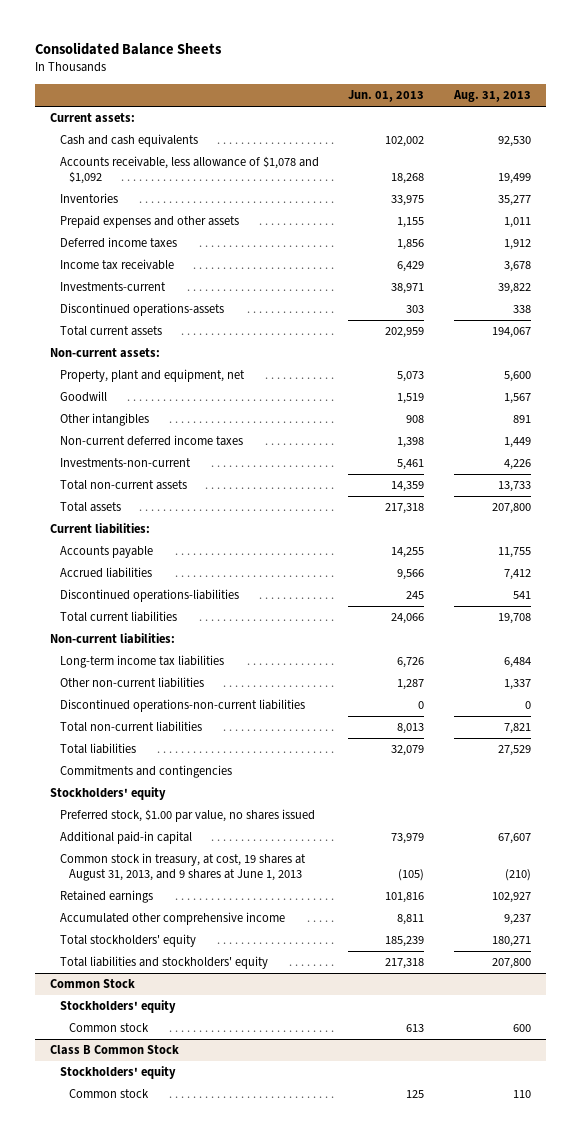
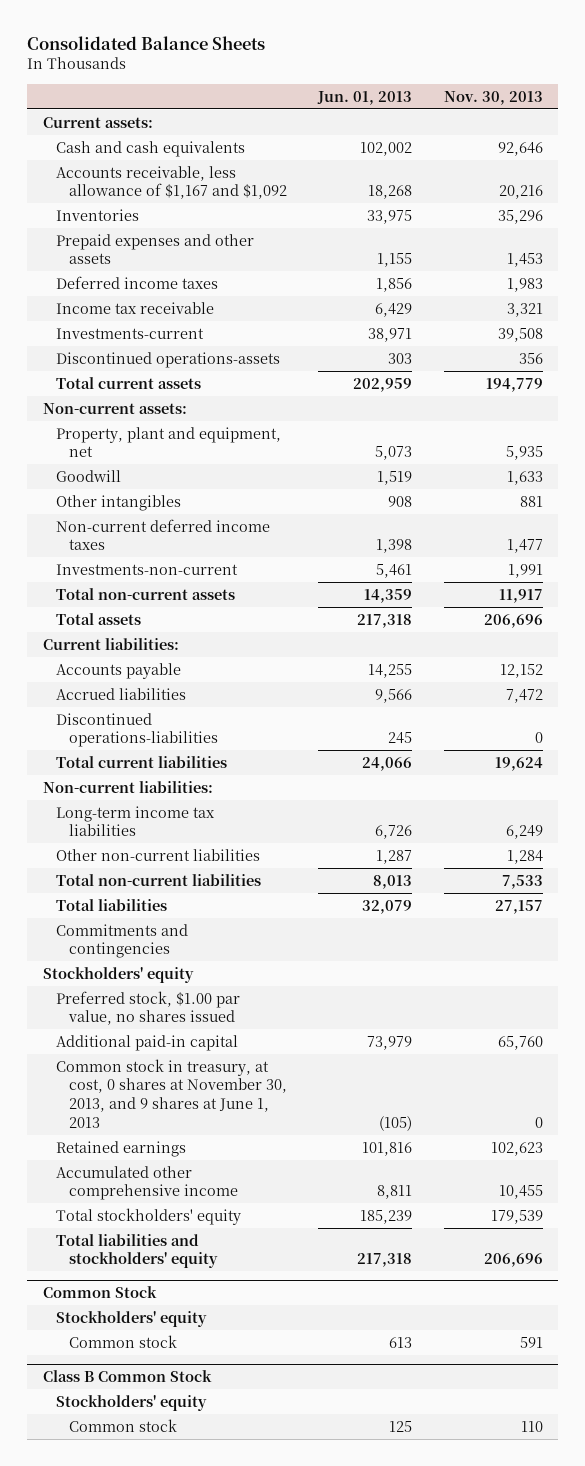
[453,90,532,103] Aug. 31, 2013 -> none
none -> [443,90,543,105] Nov. 30, 2013
[59,156,319,184] Accounts receivable, less allowance of $1,078 and $1,092 -> [56,165,288,200] Accounts receivable, less allowance of $1,167 and $1,092
[59,699,305,713] Discontinued operations-non-current liabilities -> none
[59,853,306,881] Common stock in treasury, at cost, 19 shares at August 31, 2013, and 9 shares at June 1, 2013 -> [56,1058,288,1128] Common stock in treasury, at cost, 0 shares at November 30, 2013, and 9 shares at June 1, 2013

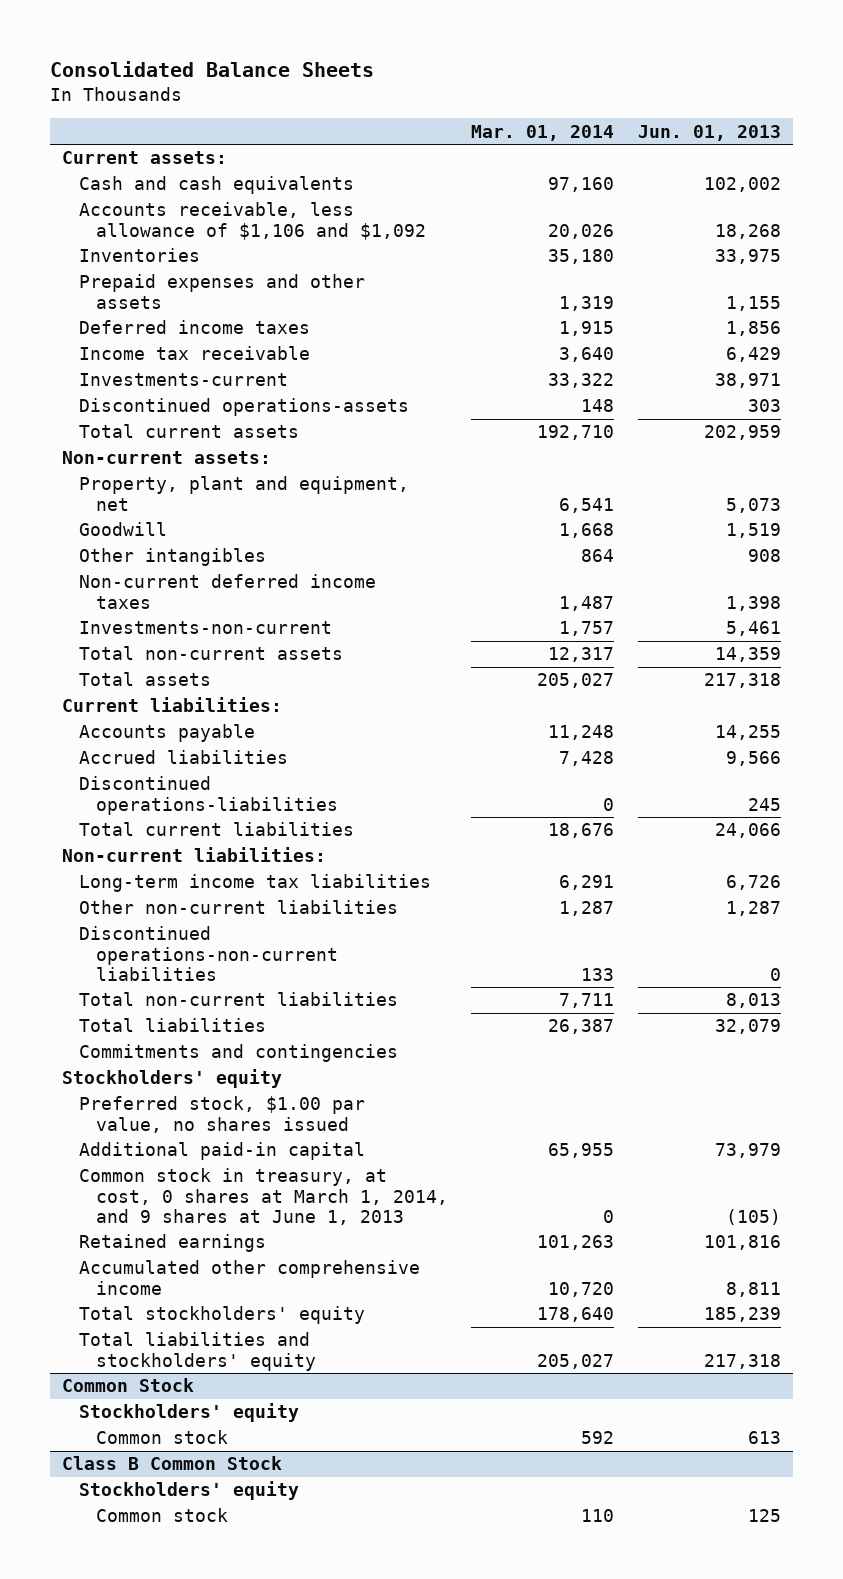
[443,90,543,105] Nov. 30, 2013 -> none
none -> [471,124,615,141] Mar. 01, 2014
[56,165,288,200] Accounts receivable, less allowance of $1,167 and $1,092 -> [78,202,426,240] Accounts receivable, less allowance of $1,106 and $1,092
none -> [78,926,338,981] Discontinued operations-non-current liabilities
[56,1058,288,1128] Common stock in treasury, at cost, 0 shares at November 30, 2013, and 9 shares at June 1, 2013 -> [78,1168,448,1225] Common stock in treasury, at cost, 0 shares at March 1, 2014, and 9 shares at June 1, 2013

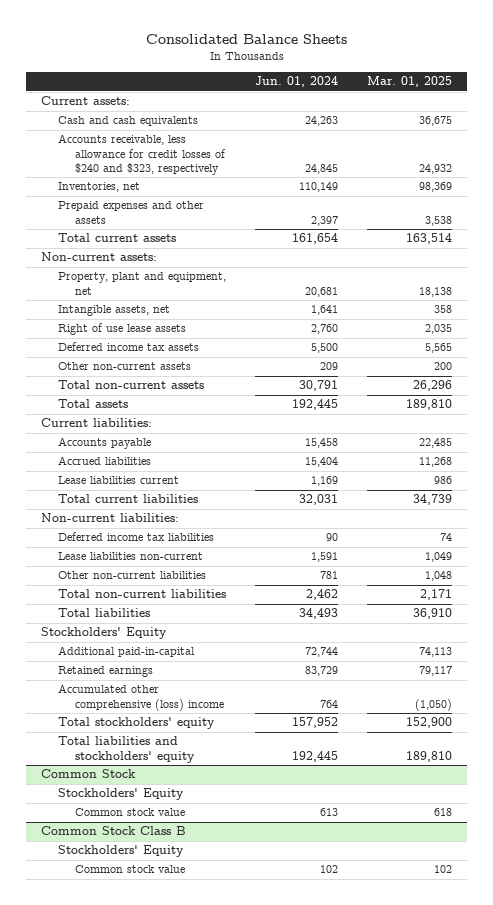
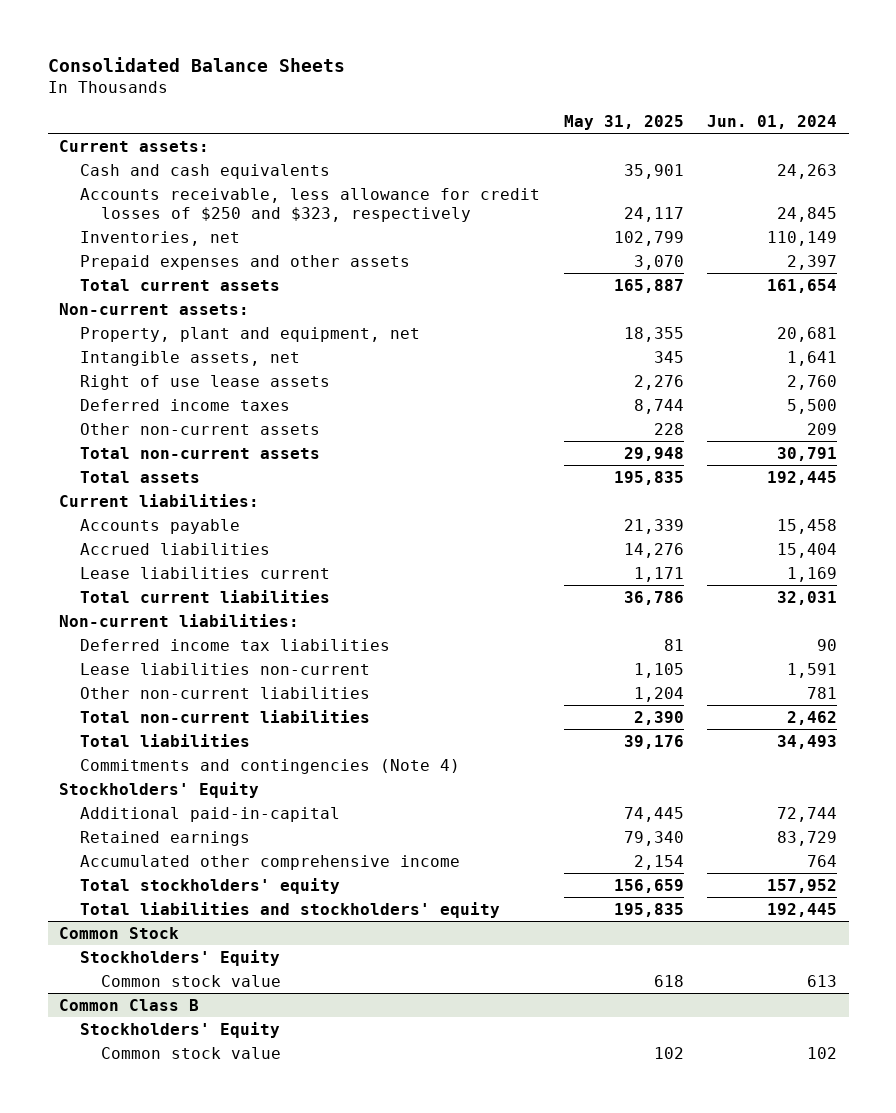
[367,76,453,88] Mar. 01, 2025 -> none
none -> [563,114,684,130] May 31, 2025
[58,134,227,176] Accounts receivable, less allowance for credit losses of $240 and $323, respectively -> [80,187,541,222] Accounts receivable, less allowance for credit losses of $250 and $323, respectively
[58,342,200,352] Deferred income tax assets -> [80,398,291,411] Deferred income taxes
none -> [80,758,461,774] Commitments and contingencies (Note 4)
[58,684,225,711] Accumulated other comprehensive (loss) income -> [80,854,461,870] Accumulated other comprehensive income
[40,826,186,836] Common Stock Class B -> [59,998,200,1011] Common Class B

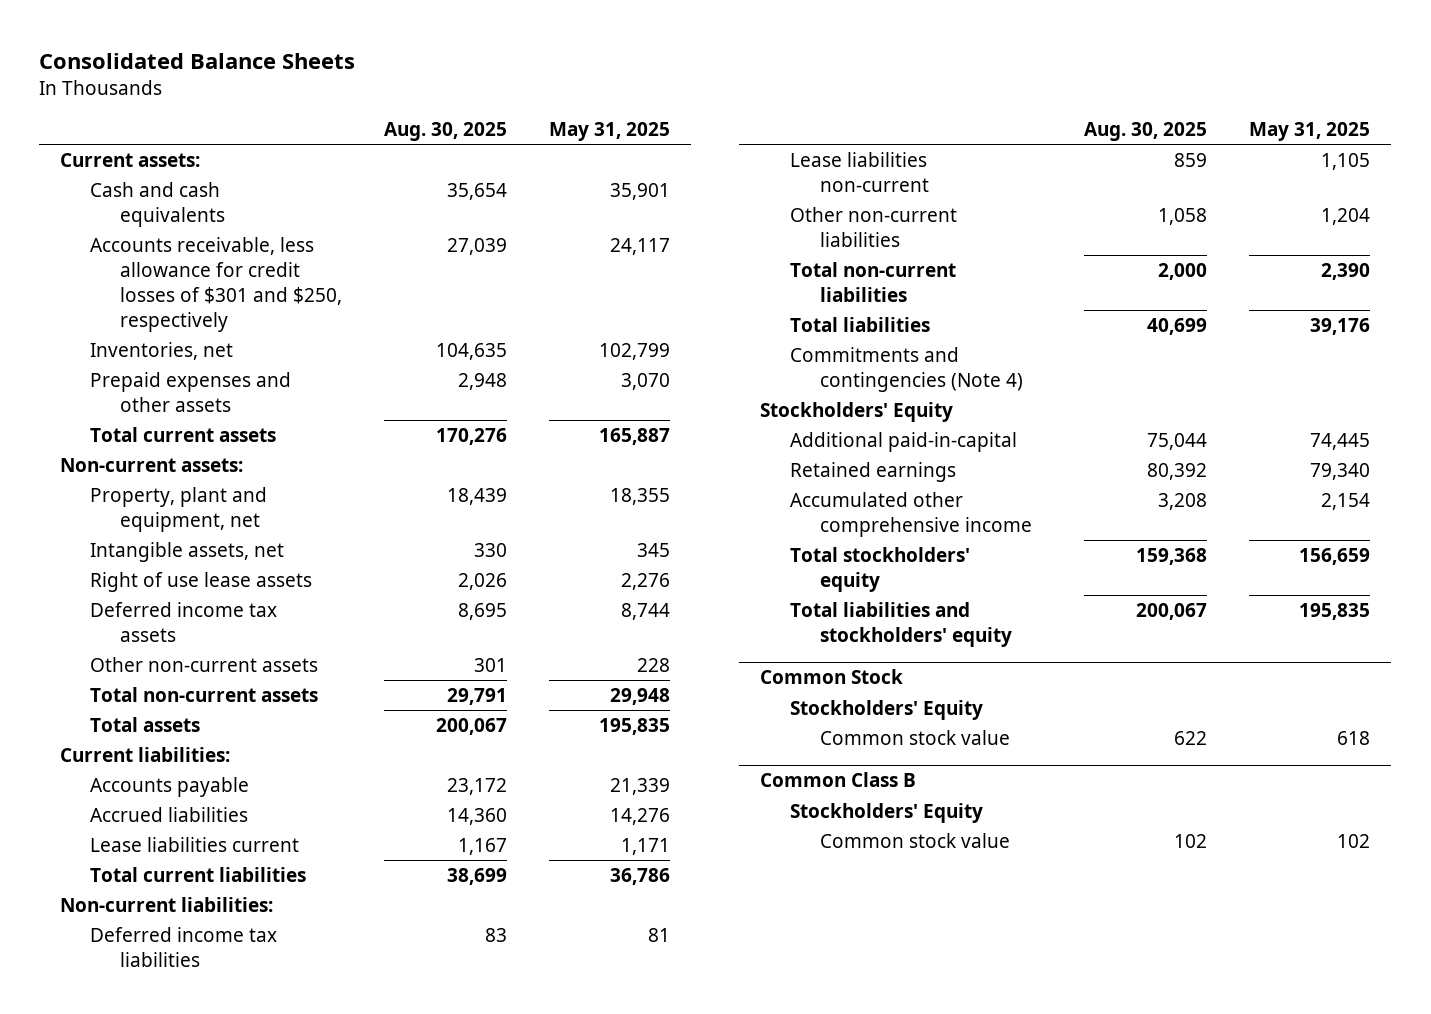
[706,114,837,129] Jun. 01, 2024 -> none
none -> [384,122,508,142] Aug. 30, 2025
[80,187,541,222] Accounts receivable, less allowance for credit losses of $250 and $323, respectively -> [90,236,343,332] Accounts receivable, less allowance for credit losses of $301 and $250, respectively
[80,398,291,411] Deferred income taxes -> [90,601,278,642] Deferred income tax assets

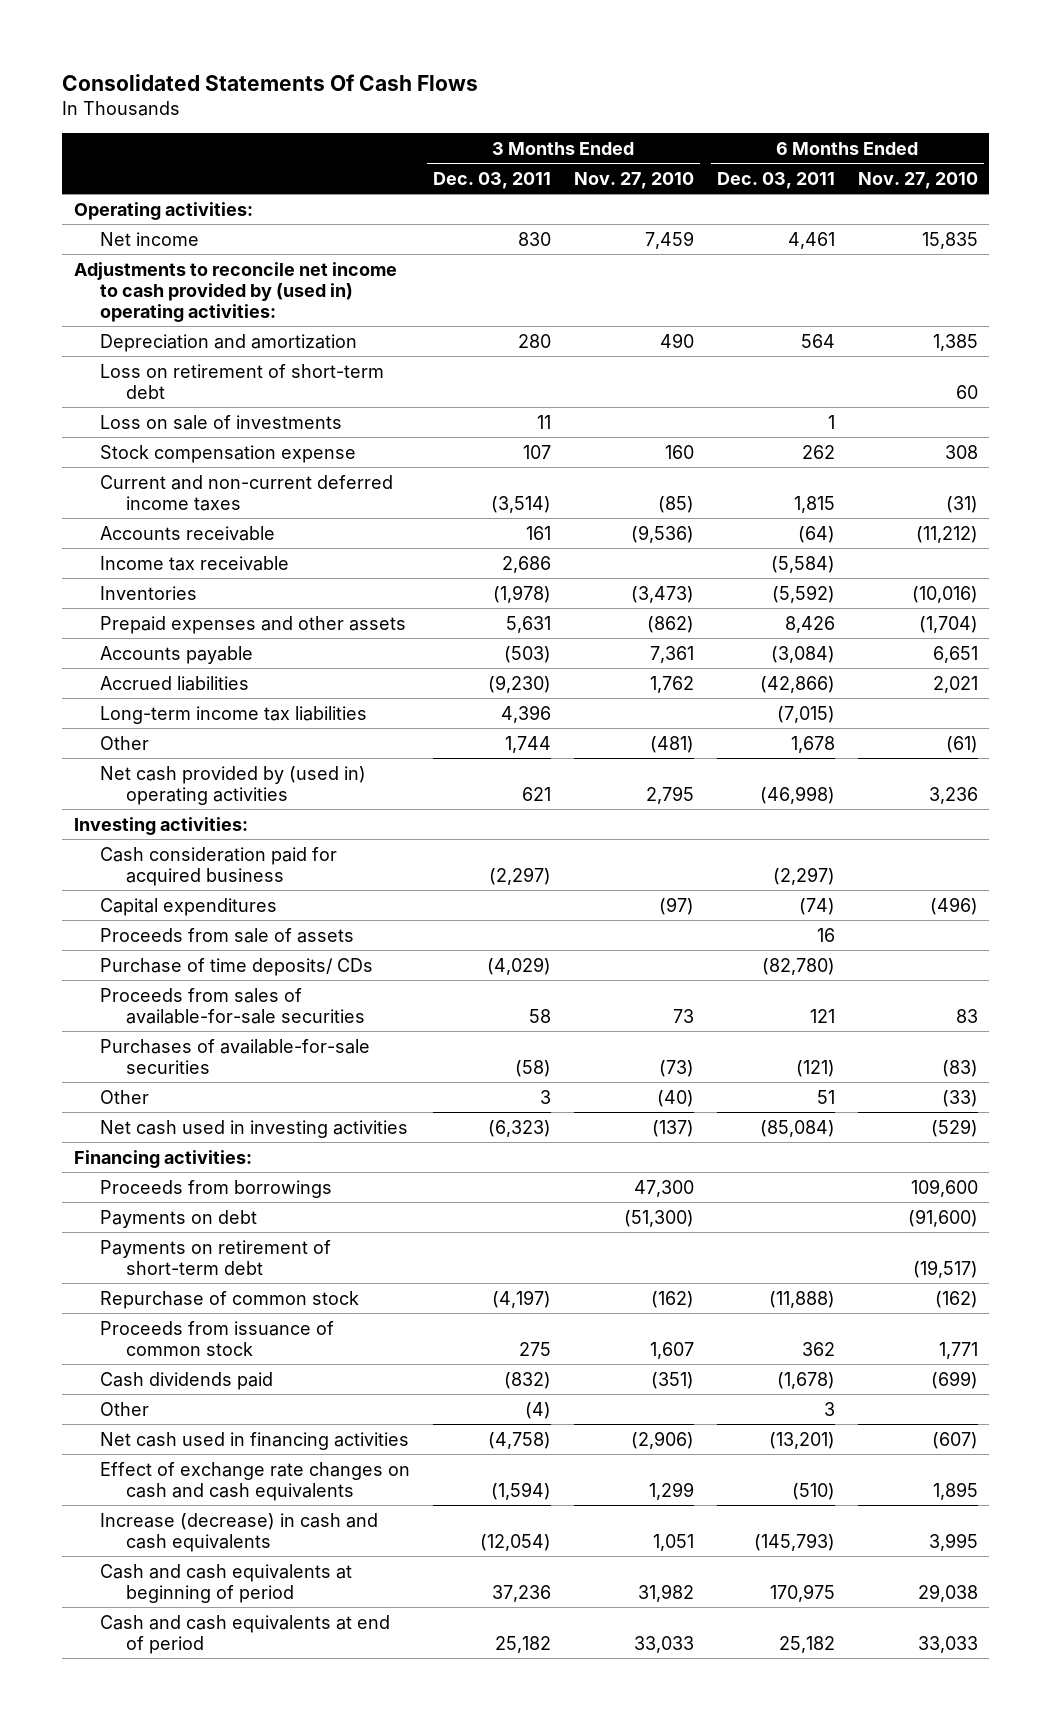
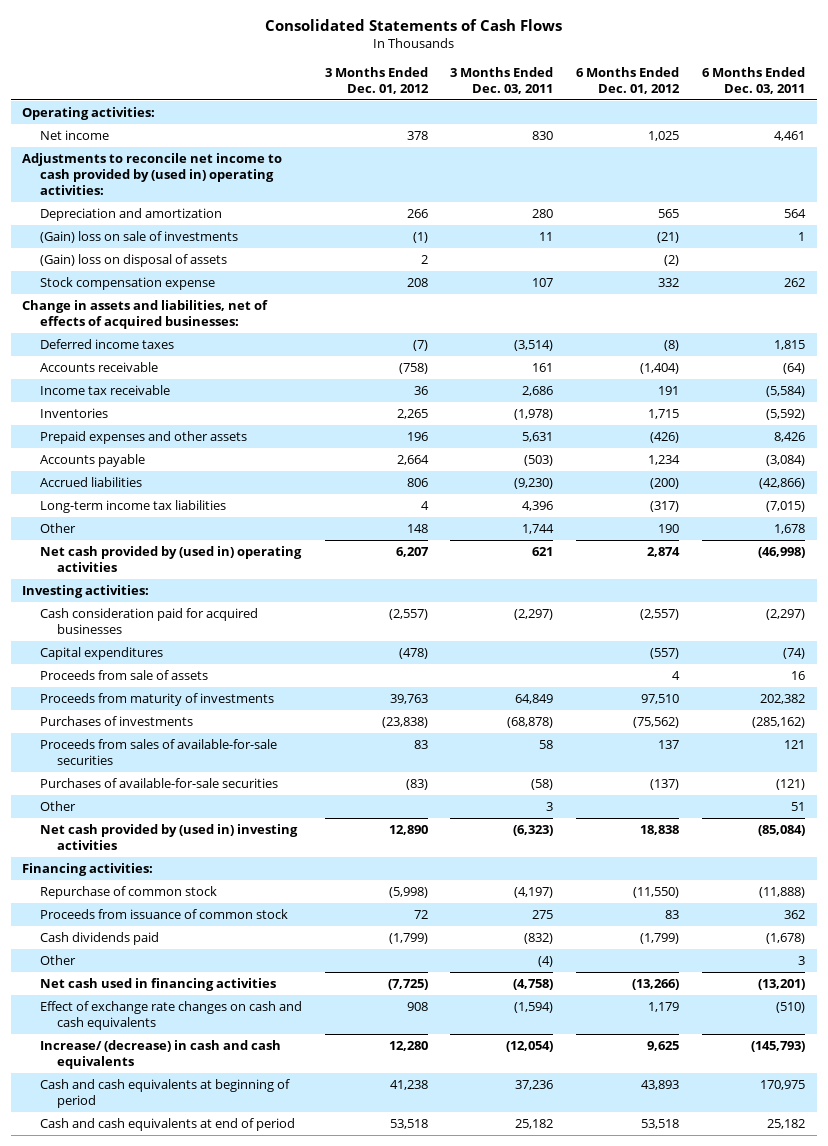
[62,73,479,91] Consolidated Statements Of Cash Flows -> [264,18,562,31] Consolidated Statements of Cash Flows
[573,171,694,189] Nov. 27, 2010 -> none
[857,171,978,189] Nov. 27, 2010 -> none
none -> [324,66,429,94] 3 Months Ended Dec. 01, 2012
none -> [576,66,681,94] 6 Months Ended Dec. 01, 2012
[99,363,384,399] Loss on retirement of short-term debt -> none
[99,414,342,430] Loss on sale of investments -> [39,230,238,243] (Gain) loss on sale of investments
none -> [39,253,227,267] (Gain) loss on disposal of assets
none -> [22,299,269,329] Change in assets and liabilities, net of effects of acquired businesses:
[99,474,393,511] Current and non-current deferred income taxes -> [39,338,174,349] Deferred income taxes
[99,846,337,886] Cash consideration paid for acquired business -> [39,607,258,634] Cash consideration paid for acquired businesses
[99,957,373,976] Purchase of time deposits/ CDs -> none
none -> [39,692,274,706] Proceeds from maturity of investments
none -> [39,715,193,726] Purchases of investments
[99,1119,408,1138] Net cash used in investing activities -> [39,823,298,850] Net cash provided by (used in) investing activities
[99,1179,332,1198] Proceeds from borrowings -> none
[99,1209,257,1228] Payments on debt -> none
[99,1239,331,1275] Payments on retirement of short-term debt -> none
[99,1512,378,1552] Increase (decrease) in cash and cash equivalents -> [39,1039,281,1069] Increase/ (decrease) in cash and cash equivalents

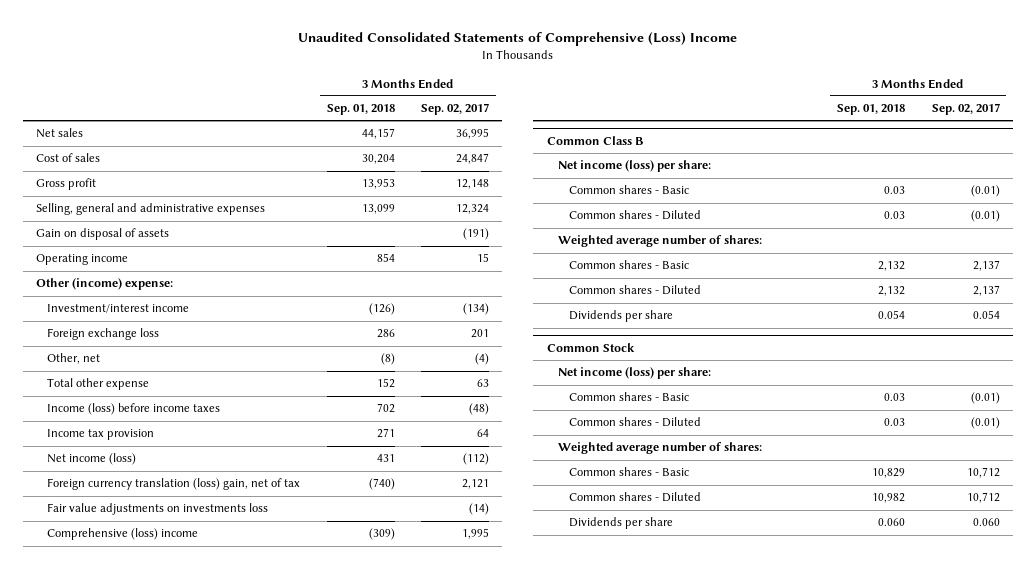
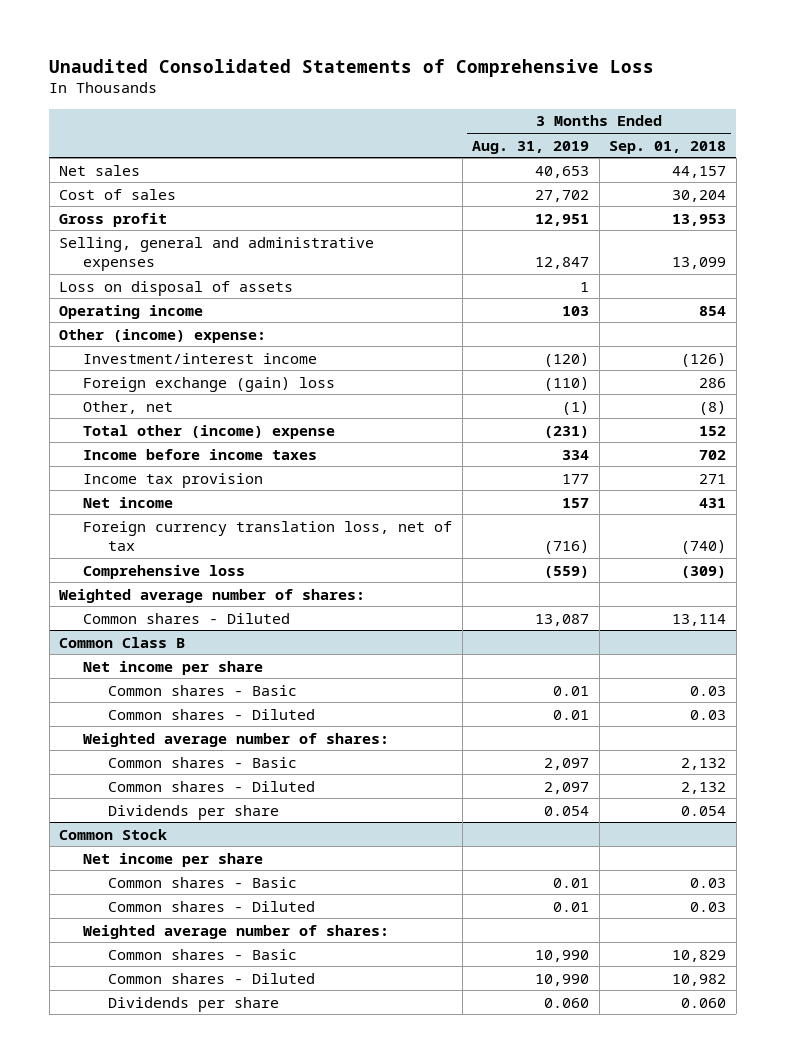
[297,32,737,47] Unaudited Consolidated Statements of Comprehensive (Loss) Income -> [49,58,655,77] Unaudited Consolidated Statements of Comprehensive Loss
[421,103,490,116] Sep. 02, 2017 -> none
none -> [472,140,590,154] Aug. 31, 2019
[36,228,170,241] Gain on disposal of assets -> [59,280,294,296] Loss on disposal of assets
[47,328,160,341] Foreign exchange loss -> [83,376,336,392] Foreign exchange (gain) loss
[47,378,150,391] Total other expense -> [83,424,336,439] Total other (income) expense
[47,403,221,416] Income (loss) before income taxes -> [83,448,318,460] Income before income taxes
[47,503,269,516] Fair value adjustments on investments loss -> none
[47,453,137,466] Net income (loss) -> [83,496,174,508] Net income
[47,478,301,491] Foreign currency translation (loss) gain, net of tax -> [83,520,453,552] Foreign currency translation loss, net of tax
[47,528,199,541] Comprehensive (loss) income -> [83,564,246,579] Comprehensive loss
none -> [59,588,366,603] Weighted average number of shares:
none -> [83,612,291,624] Common shares - Diluted
[557,160,711,173] Net income (loss) per share: -> [83,660,264,675] Net income per share
[557,367,711,380] Net income (loss) per share: -> [83,852,264,867] Net income per share

